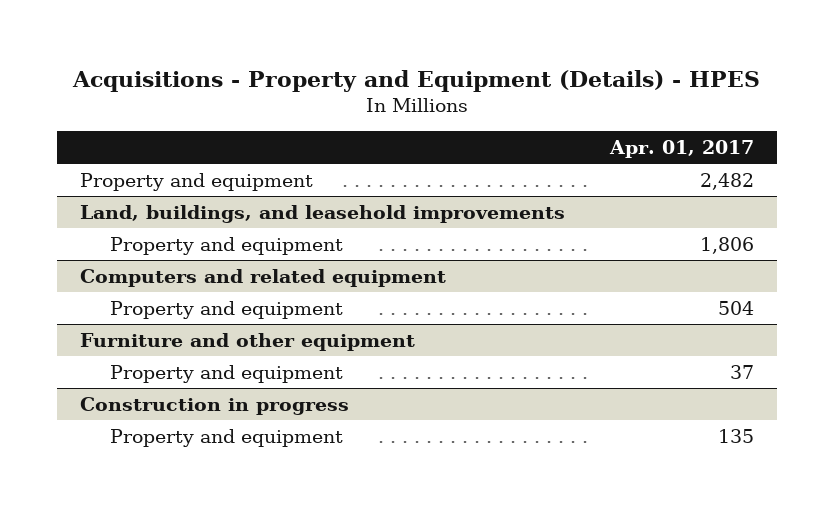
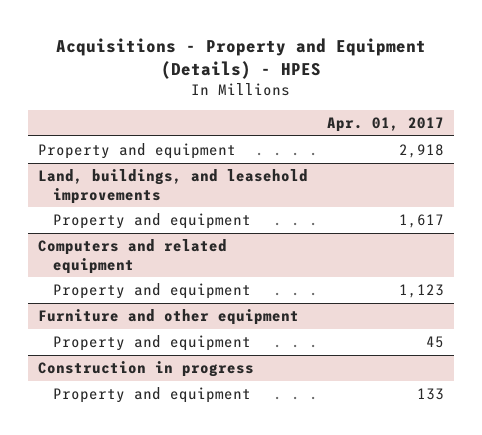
[700,172,755,190] 2,482 -> [399,144,445,159] 2,918
[700,236,755,254] 1,806 -> [399,214,445,229] 1,617
[718,300,755,315] 504 -> [399,284,445,299] 1,123
[730,364,755,379] 37 -> [426,336,445,349] 45
[718,428,755,443] 135 -> [417,388,445,401] 133

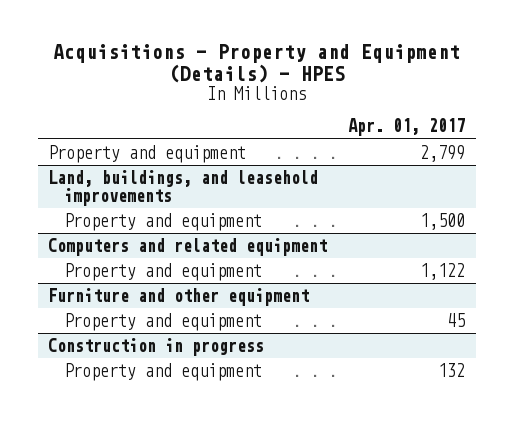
[399,144,445,159] 2,918 -> [420,144,466,162] 2,799
[399,214,445,229] 1,617 -> [420,212,466,230] 1,500
[399,284,445,299] 1,123 -> [420,262,466,280] 1,122
[417,388,445,401] 133 -> [438,362,466,377] 132

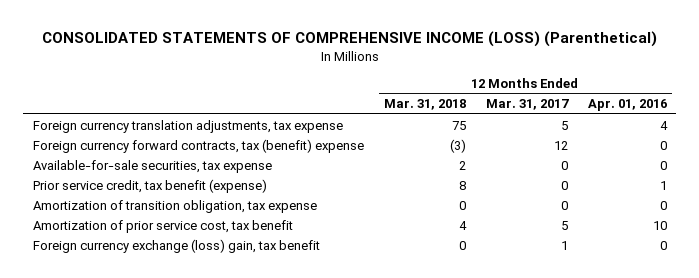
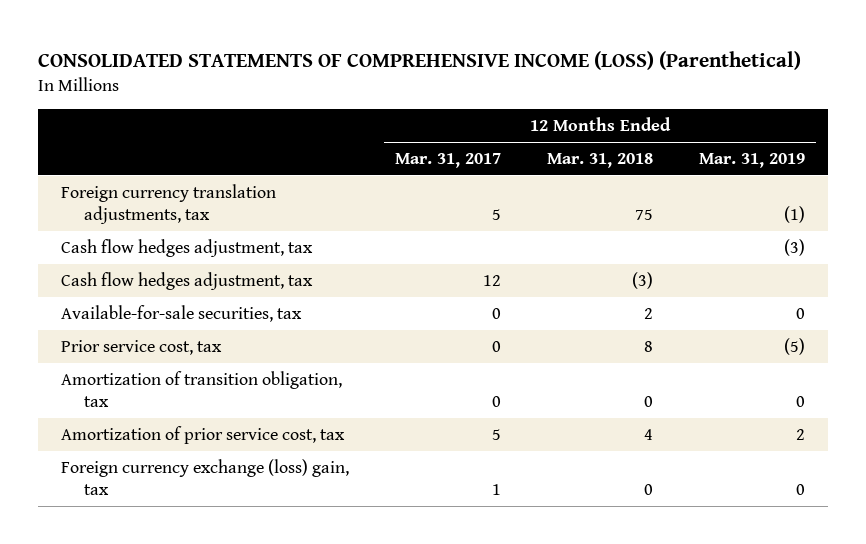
[587,99,667,112] Apr. 01, 2016 -> none
none -> [698,153,805,169] Mar. 31, 2019
[32,178,267,193] Prior service credit, tax benefit (expense) -> none
[32,119,343,133] Foreign currency translation adjustments, tax expense -> [61,184,277,225] Foreign currency translation adjustments, tax
none -> [61,239,314,258] Cash flow hedges adjustment, tax
[32,138,364,153] Foreign currency forward contracts, tax (benefit) expense -> [61,272,314,291] Cash flow hedges adjustment, tax
[32,159,272,173] Available-for-sale securities, tax expense -> [61,305,303,323] Available-for-sale securities, tax
none -> [61,340,223,356] Prior service cost, tax
[32,199,317,213] Amortization of transition obligation, tax expense -> [61,371,343,408] Amortization of transition obligation, tax
[32,219,293,233] Amortization of prior service cost, tax benefit -> [61,426,346,445] Amortization of prior service cost, tax
[32,238,320,253] Foreign currency exchange (loss) gain, tax benefit -> [61,459,350,496] Foreign currency exchange (loss) gain, tax

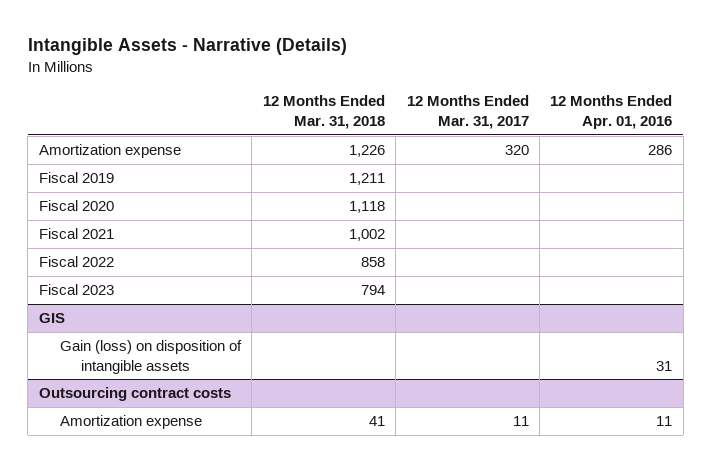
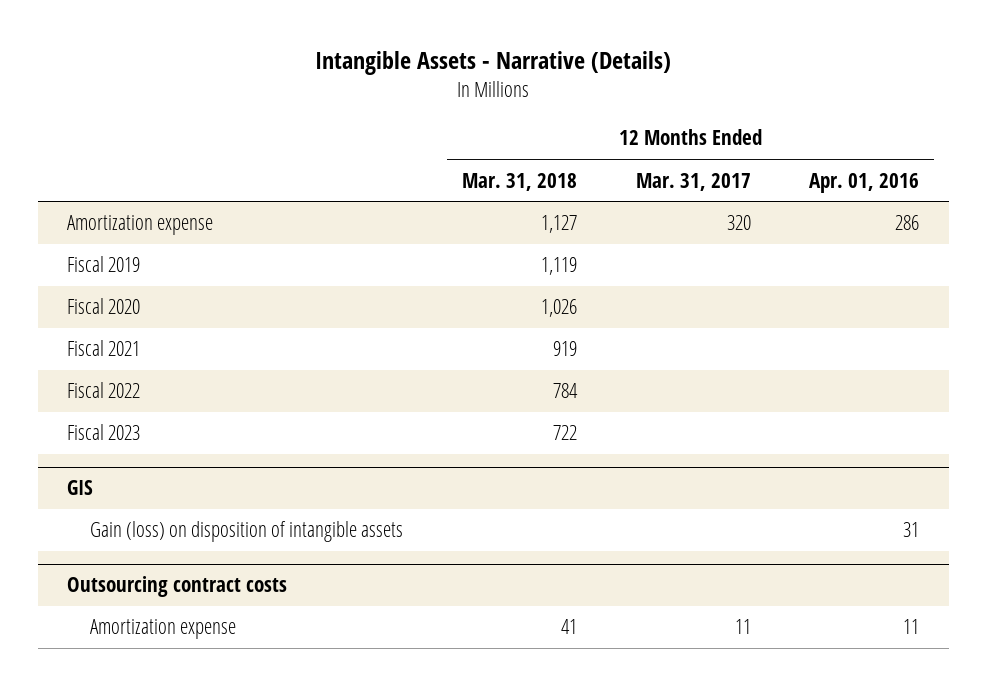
[348,145,385,158] 1,226 -> [540,215,577,234] 1,127
[348,173,385,186] 1,211 -> [540,257,577,276] 1,119
[348,201,385,214] 1,118 -> [540,299,577,318] 1,026
[348,229,385,242] 1,002 -> [552,341,577,357] 919
[360,257,385,268] 858 -> [552,383,578,399] 784
[360,285,385,296] 794 -> [552,425,577,441] 722

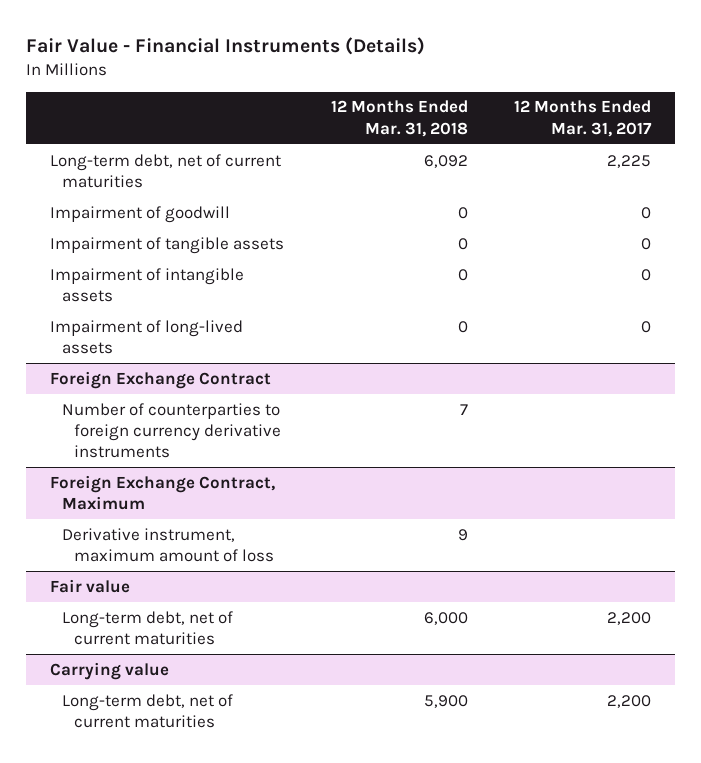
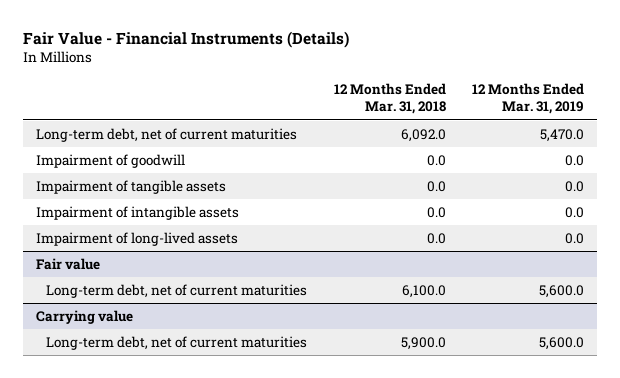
[514,100,653,137] 12 Months Ended Mar. 31, 2017 -> none
none -> [472,82,585,115] 12 Months Ended Mar. 31, 2019
[49,370,271,389] Foreign Exchange Contract -> none
[61,402,281,459] Number of counterparties to foreign currency derivative instruments -> none
[49,474,275,511] Foreign Exchange Contract, Maximum -> none
[61,527,274,563] Derivative instrument, maximum amount of loss -> none
[423,154,468,168] 6,092 -> [400,129,446,143] 6,092.0
[457,206,468,219] 0 -> [426,155,446,167] 0.0
[457,237,468,250] 0 -> [426,181,446,193] 0.0
[457,268,468,281] 0 -> [426,207,446,219] 0.0
[457,320,468,333] 0 -> [426,233,446,245] 0.0
[423,611,468,625] 6,000 -> [401,285,446,299] 6,100.0
[423,694,468,708] 5,900 -> [400,337,446,351] 5,900.0

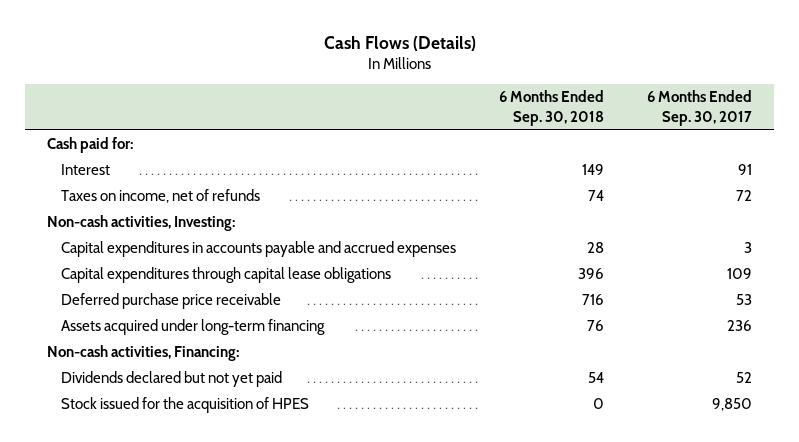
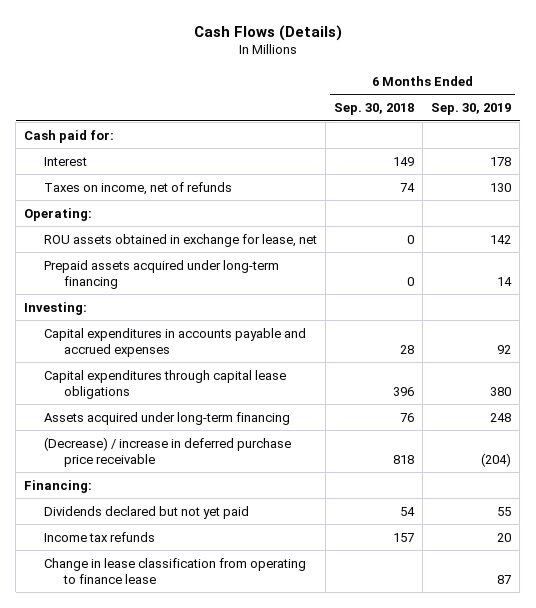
[647,90,753,126] 6 Months Ended Sep. 30, 2017 -> none
none -> [431,103,512,116] Sep. 30, 2019
[47,215,236,232] Non-cash activities, Investing: -> none
none -> [24,207,93,221] Operating:
none -> [44,233,318,247] ROU assets obtained in exchange for lease, net
none -> [44,259,280,289] Prepaid assets acquired under long-term financing
none -> [24,301,88,315] Investing:
[61,293,282,310] Deferred purchase price receivable -> none
none -> [44,436,292,467] (Decrease) / increase in deferred purchase price receivable
[47,345,240,362] Non-cash activities, Financing: -> [24,479,93,493] Financing:
[61,397,310,414] Stock issued for the acquisition of HPES -> none
none -> [44,531,156,542] Income tax refunds
none -> [44,557,307,584] Change in lease classification from operating to finance lease

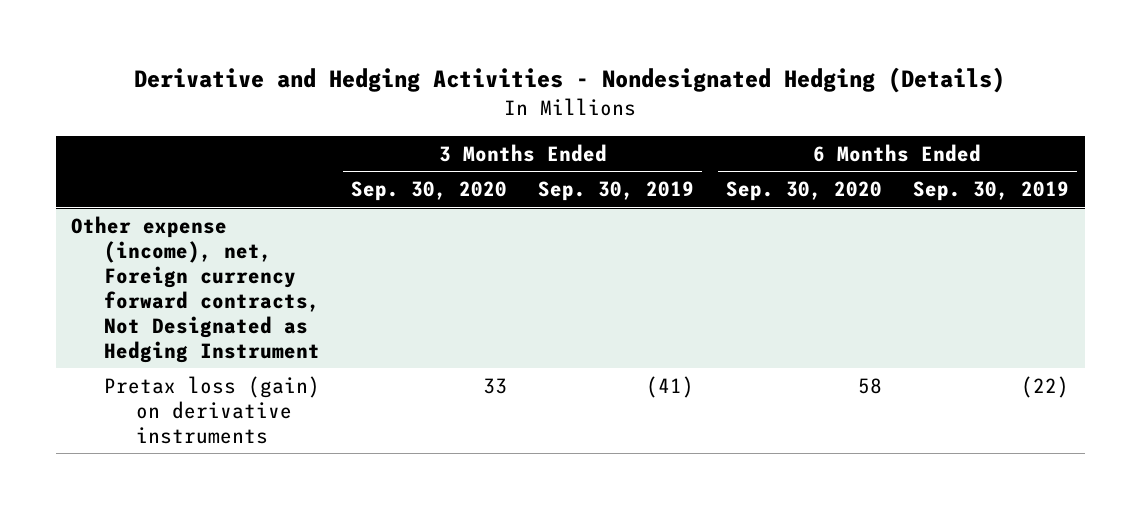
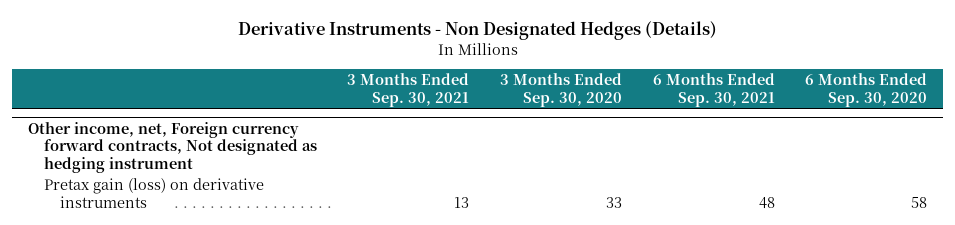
[134,67,1006,94] Derivative and Hedging Activities - Nondesignated Hedging (Details) -> [237,21,717,41] Derivative Instruments - Non Designated Hedges (Details)
[538,181,695,202] Sep. 30, 2019 -> none
[913,181,1070,202] Sep. 30, 2019 -> none
none -> [347,73,470,107] 3 Months Ended Sep. 30, 2021
none -> [652,73,775,107] 6 Months Ended Sep. 30, 2021
[71,215,320,363] Other expense (income), net, Foreign currency forward contracts, Not Designated as Hedging Instrument -> [27,121,317,174] Other income, net, Foreign currency forward contracts, Not designated as hedging instrument
[103,375,320,444] Pretax loss (gain) on derivative instruments -> [43,177,264,208] Pretax gain (loss) on derivative instruments

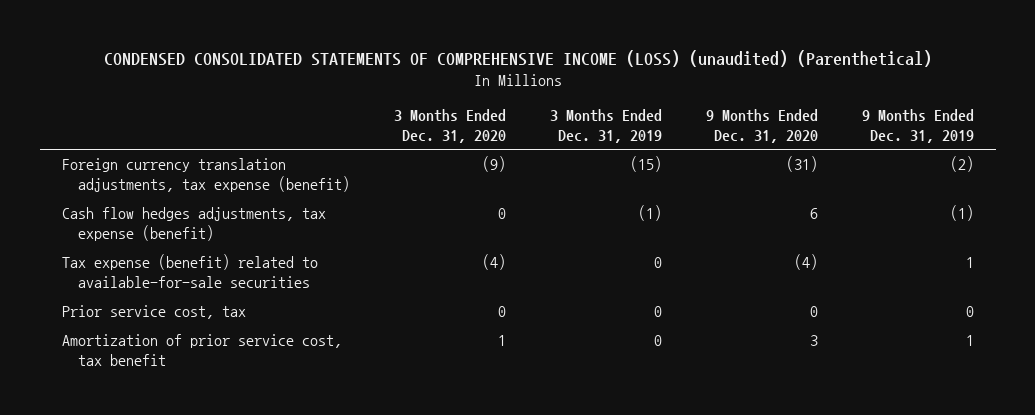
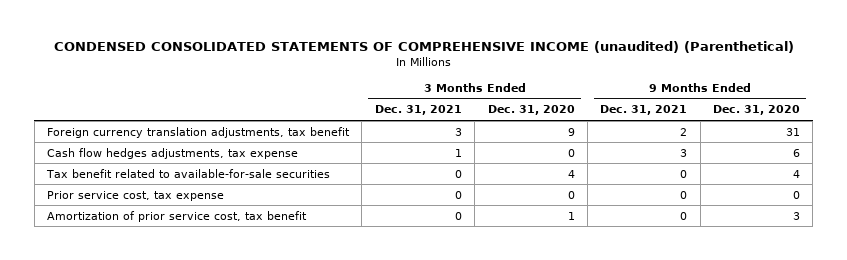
[103,49,932,67] CONDENSED CONSOLIDATED STATEMENTS OF COMPREHENSIVE INCOME (LOSS) (unaudited) (Parenthetical) -> [53,41,794,54] CONDENSED CONSOLIDATED STATEMENTS OF COMPREHENSIVE INCOME (unaudited) (Parenthetical)
[549,108,662,143] 3 Months Ended Dec. 31, 2019 -> none
[861,108,974,143] 9 Months Ended Dec. 31, 2019 -> none
none -> [374,105,462,116] Dec. 31, 2021
none -> [600,105,688,116] Dec. 31, 2021
[61,158,350,193] Foreign currency translation adjustments, tax expense (benefit) -> [47,126,351,138] Foreign currency translation adjustments, tax benefit
[481,156,506,173] (9) -> [567,127,575,136] 9
[785,156,818,173] (31) -> [786,127,801,136] 31
[61,207,326,242] Cash flow hedges adjustments, tax expense (benefit) -> [47,147,299,159] Cash flow hedges adjustments, tax expense
[61,254,318,289] Tax expense (benefit) related to available-for-sale securities -> [46,168,331,178] Tax benefit related to available-for-sale securities
[481,254,506,271] (4) -> [567,169,575,178] 4
[793,254,818,271] (4) -> [793,169,801,178] 4
[61,305,246,320] Prior service cost, tax -> [47,190,225,201] Prior service cost, tax expense

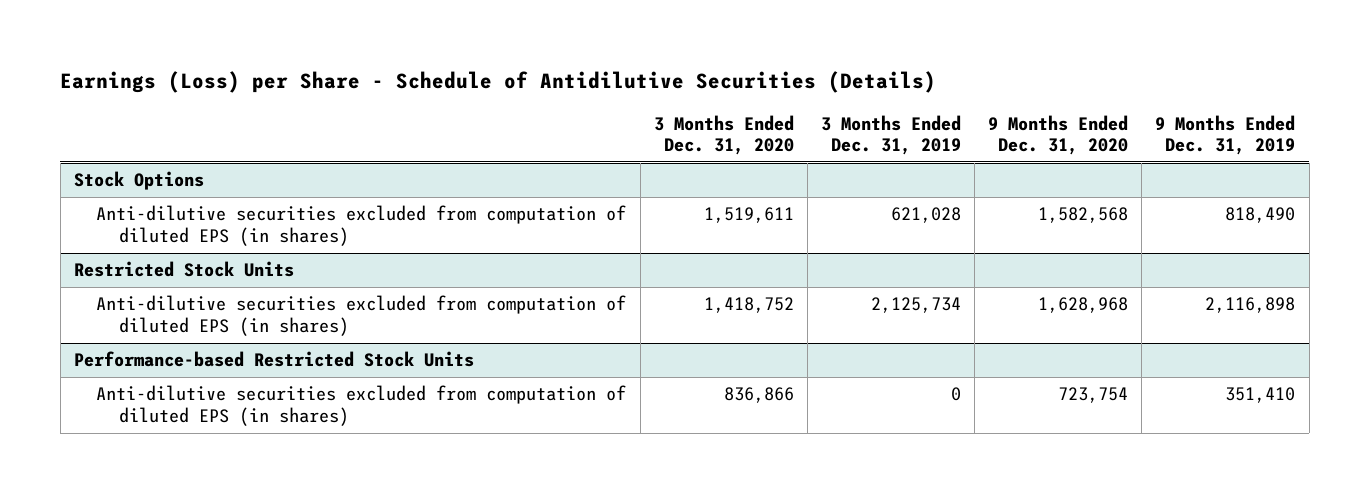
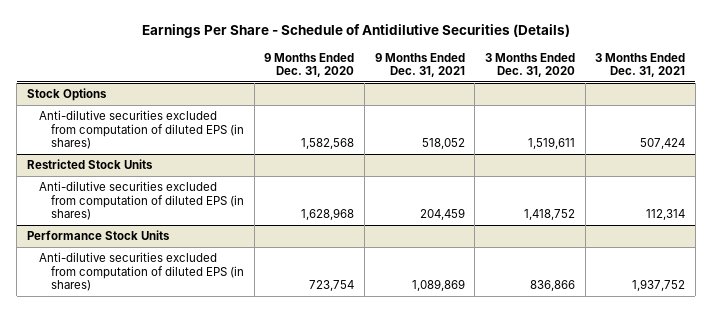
[60,71,937,94] Earnings (Loss) per Share - Schedule of Antidilutive Securities (Details) -> [142,23,571,38] Earnings Per Share - Schedule of Antidilutive Securities (Details)
[820,114,961,155] 3 Months Ended Dec. 31, 2019 -> none
[1155,114,1296,155] 9 Months Ended Dec. 31, 2019 -> none
none -> [374,52,465,78] 9 Months Ended Dec. 31, 2021
none -> [595,52,686,78] 3 Months Ended Dec. 31, 2021
[73,351,474,368] Performance-based Restricted Stock Units -> [26,230,170,241] Performance Stock Units

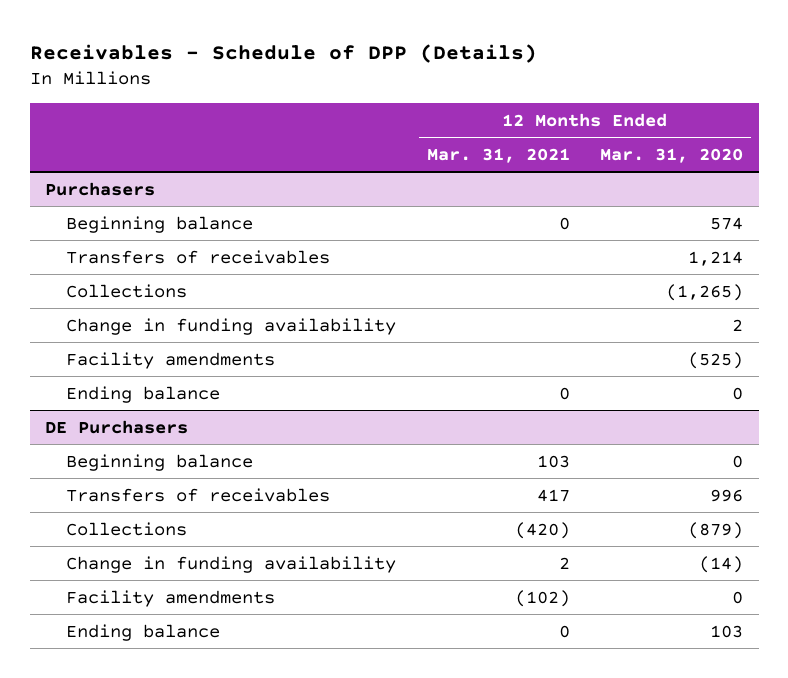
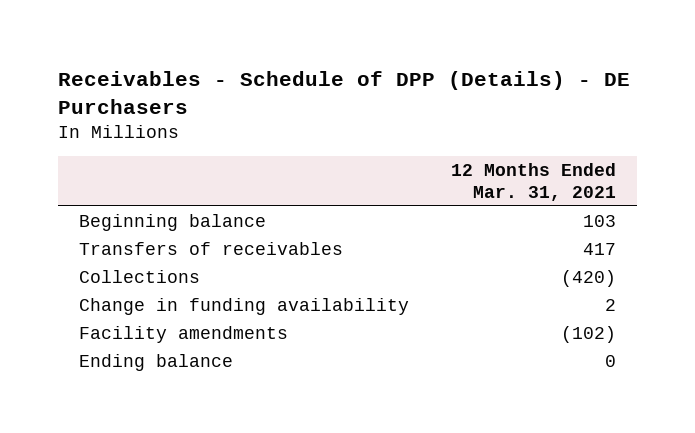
[29,44,537,64] Receivables - Schedule of DPP (Details) -> [57,70,630,114] Receivables - Schedule of DPP (Details) - DE Purchasers
[600,147,744,163] Mar. 31, 2020 -> none
[45,181,156,196] Purchasers -> none
[66,215,254,233] Beginning balance -> none
[66,249,331,264] Transfers of receivables -> none
[66,283,188,298] Collections -> none
[66,317,397,335] Change in funding availability -> none
[66,351,276,369] Facility amendments -> none
[66,385,221,403] Ending balance -> none
[45,419,189,434] DE Purchasers -> none

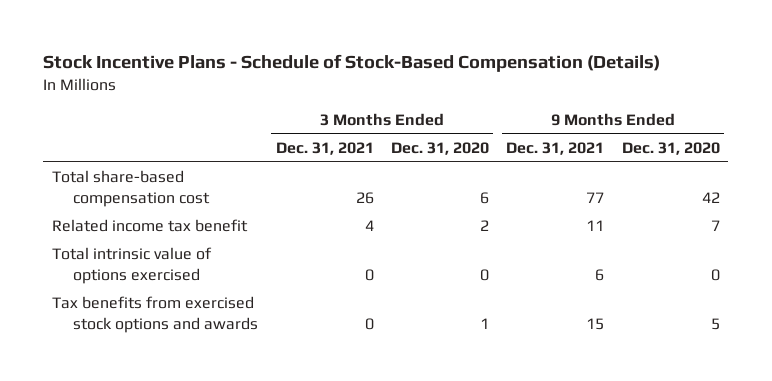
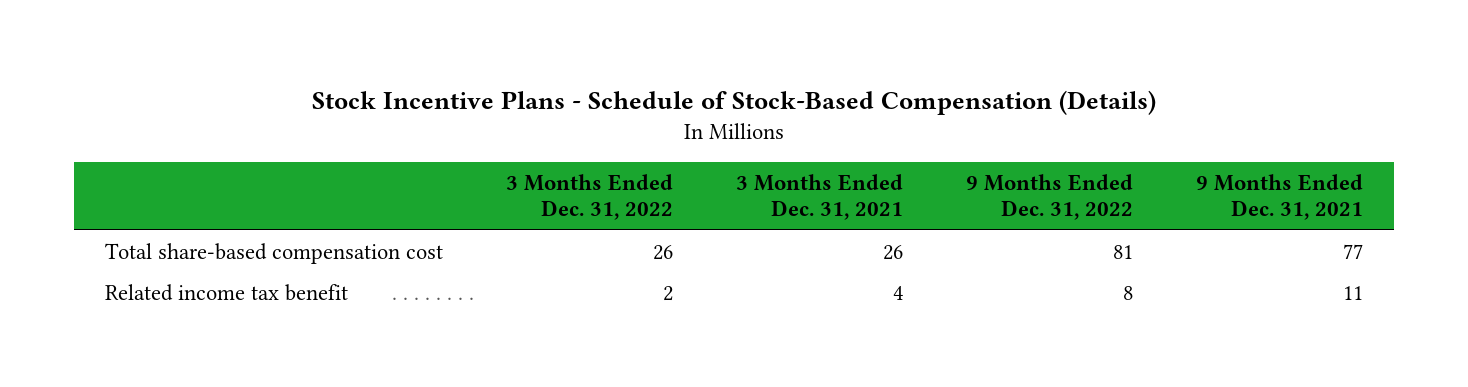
[390,141,489,155] Dec. 31, 2020 -> none
[621,141,720,155] Dec. 31, 2020 -> none
none -> [505,174,673,221] 3 Months Ended Dec. 31, 2022
none -> [965,174,1133,221] 9 Months Ended Dec. 31, 2022
[52,247,213,284] Total intrinsic value of options exercised -> none
[52,296,259,333] Tax benefits from exercised stock options and awards -> none

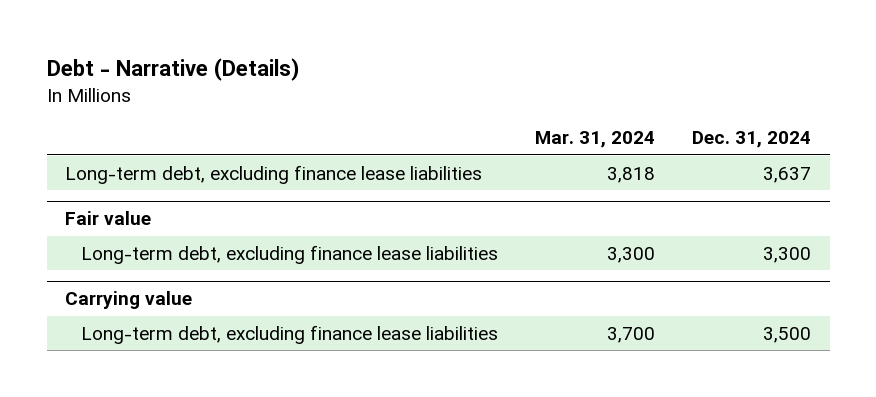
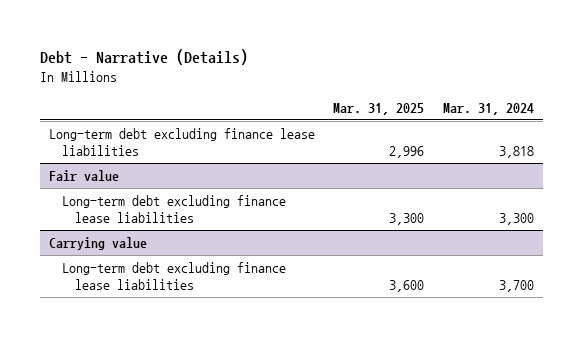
[692,131,812,149] Dec. 31, 2024 -> none
none -> [333,102,425,115] Mar. 31, 2025
[65,164,483,184] Long-term debt, excluding finance lease liabilities -> [49,127,316,157] Long-term debt excluding finance lease liabilities
[81,244,499,264] Long-term debt, excluding finance lease liabilities -> [61,194,286,224] Long-term debt excluding finance lease liabilities
[81,324,499,344] Long-term debt, excluding finance lease liabilities -> [61,261,286,291] Long-term debt excluding finance lease liabilities

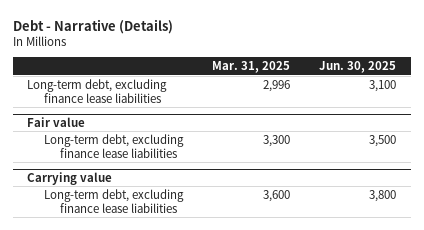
[442,102,534,115] Mar. 31, 2024 -> none
none -> [319,61,397,74] Jun. 30, 2025
[49,127,316,157] Long-term debt excluding finance lease liabilities -> [27,78,168,103] Long-term debt, excluding finance lease liabilities
[61,194,286,224] Long-term debt excluding finance lease liabilities -> [43,133,184,158] Long-term debt, excluding finance lease liabilities
[61,261,286,291] Long-term debt excluding finance lease liabilities -> [43,188,184,213] Long-term debt, excluding finance lease liabilities

